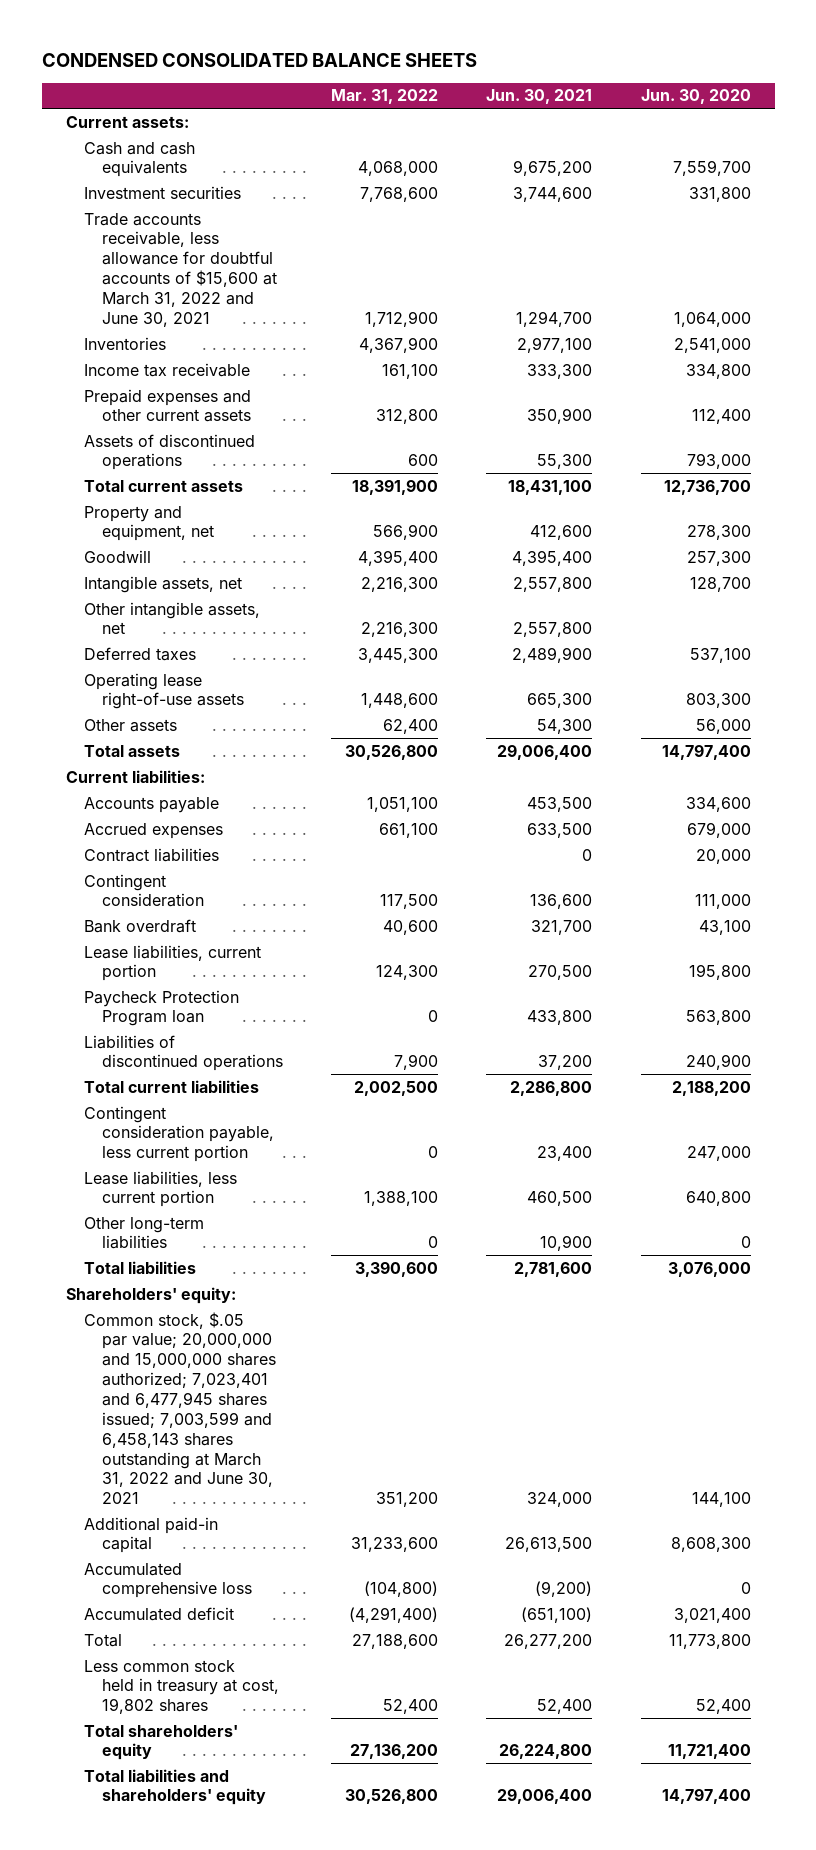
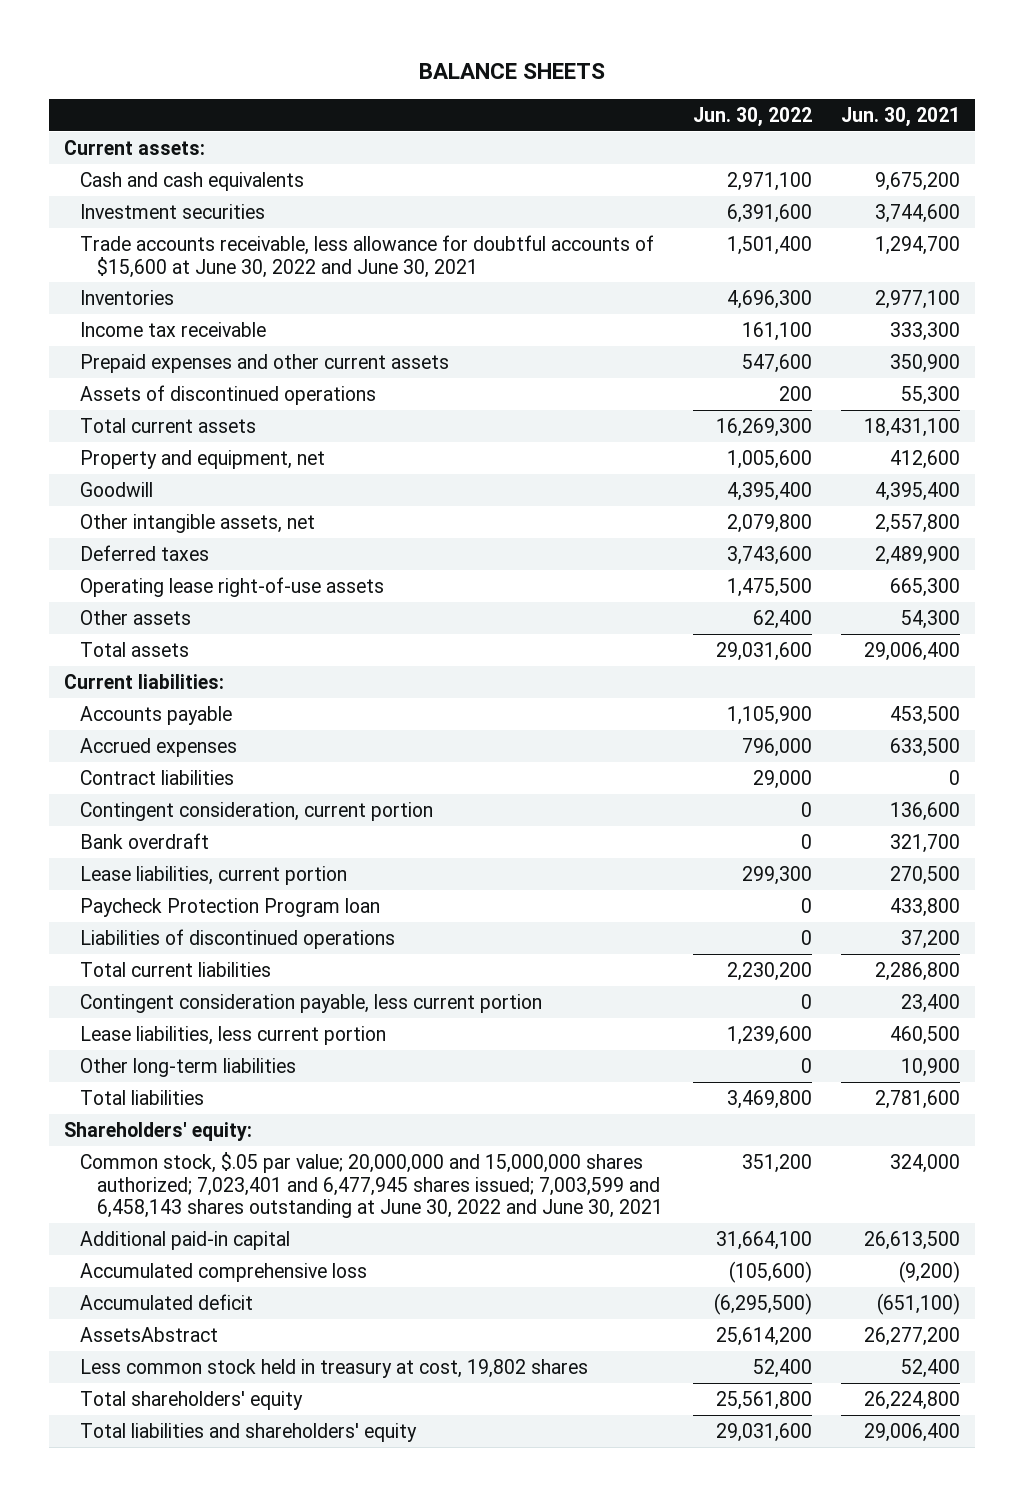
[41,52,477,67] CONDENSED CONSOLIDATED BALANCE SHEETS -> [419,63,606,80] BALANCE SHEETS
[331,89,439,105] Mar. 31, 2022 -> none
[640,89,751,105] Jun. 30, 2020 -> none
none -> [692,106,812,127] Jun. 30, 2022
[83,212,277,327] Trade accounts receivable, less allowance for doubtful accounts of $15,600 at March 31, 2022 and June 30, 2021 -> [80,234,655,278] Trade accounts receivable, less allowance for doubtful accounts of $15,600 at June 30, 2022 and June 30, 2021
[83,575,242,593] Intangible assets, net -> none
[83,873,204,908] Contingent consideration -> [80,801,434,821] Contingent consideration, current portion
[83,1311,276,1505] Common stock, $.05 par value; 20,000,000 and 15,000,000 shares authorized; 7,023,401 and 6,477,945 shares issued; 7,003,599 and 6,458,143 shares outstanding at March 31, 2022 and June 30, 2021 -> [80,1151,664,1219] Common stock, $.05 par value; 20,000,000 and 15,000,000 shares authorized; 7,023,401 and 6,477,945 shares issued; 7,003,599 and 6,458,143 shares outstanding at June 30, 2022 and June 30, 2021
[83,1633,122,1647] Total -> [80,1326,219,1342] AssetsAbstract

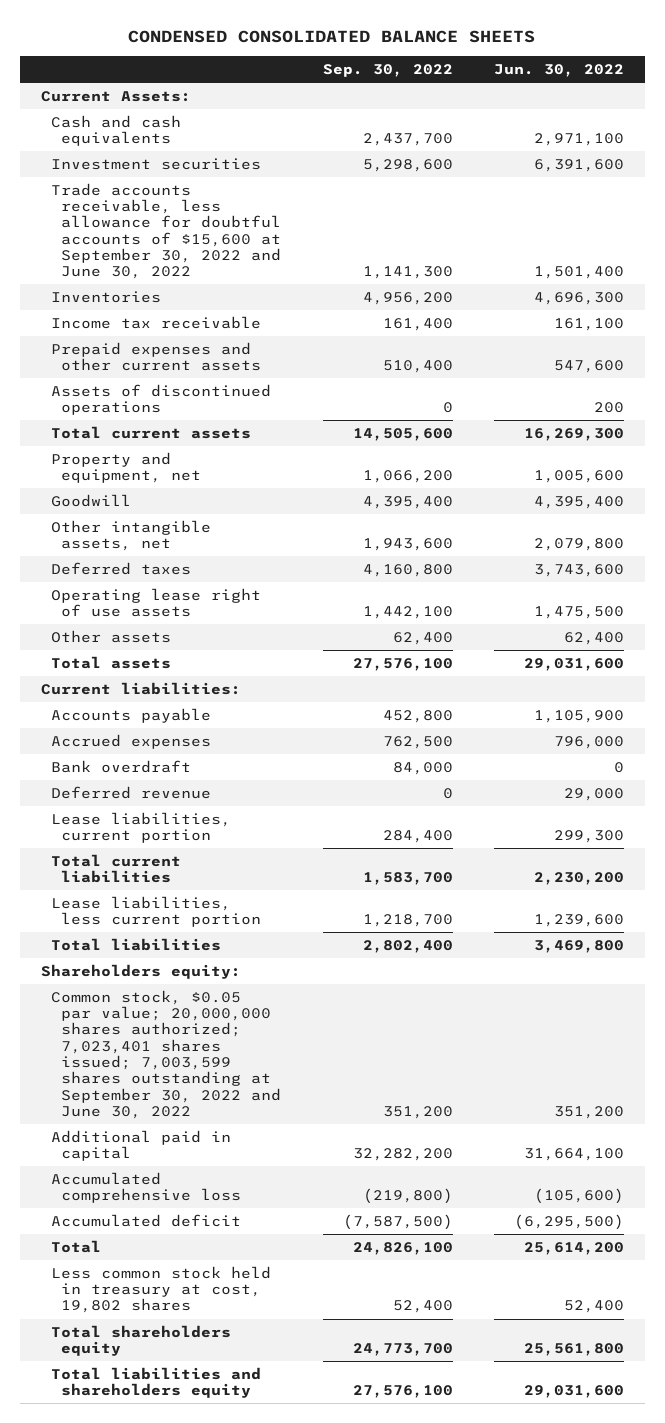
[419,63,606,80] BALANCE SHEETS -> [128,30,536,44] CONDENSED CONSOLIDATED BALANCE SHEETS
[841,106,961,127] Jun. 30, 2021 -> none
none -> [322,64,453,78] Sep. 30, 2022
[63,139,205,155] Current assets: -> [41,90,192,102] Current Assets:
[80,234,655,278] Trade accounts receivable, less allowance for doubtful accounts of $15,600 at June 30, 2022 and June 30, 2021 -> [51,182,282,280] Trade accounts receivable, less allowance for doubtful accounts of $15,600 at September 30, 2022 and June 30, 2022
[80,576,385,597] Operating lease right-of-use assets -> [51,587,262,618] Operating lease right of use assets
[80,769,235,785] Contract liabilities -> none
[80,801,434,821] Contingent consideration, current portion -> none
none -> [51,785,212,799] Deferred revenue
[80,897,381,917] Paycheck Protection Program loan -> none
[80,928,396,949] Liabilities of discontinued operations -> none
[80,993,543,1013] Contingent consideration payable, less current portion -> none
[80,1057,297,1077] Other long-term liabilities -> none
[63,1121,252,1141] Shareholders' equity: -> [41,963,242,979] Shareholders equity:
[80,1151,664,1219] Common stock, $.05 par value; 20,000,000 and 15,000,000 shares authorized; 7,023,401 and 6,477,945 shares issued; 7,003,599 and 6,458,143 shares outstanding at June 30, 2022 and June 30, 2021 -> [51,989,282,1119] Common stock, $0.05 par value; 20,000,000 shares authorized; 7,023,401 shares issued; 7,003,599 shares outstanding at September 30, 2022 and June 30, 2022
[80,1230,291,1250] Additional paid-in capital -> [51,1129,232,1162] Additional paid in capital
[80,1326,219,1342] AssetsAbstract -> [51,1239,102,1253] Total
[80,1390,304,1410] Total shareholders' equity -> [51,1324,232,1357] Total shareholders equity
[80,1422,418,1442] Total liabilities and shareholders' equity -> [51,1366,262,1399] Total liabilities and shareholders equity

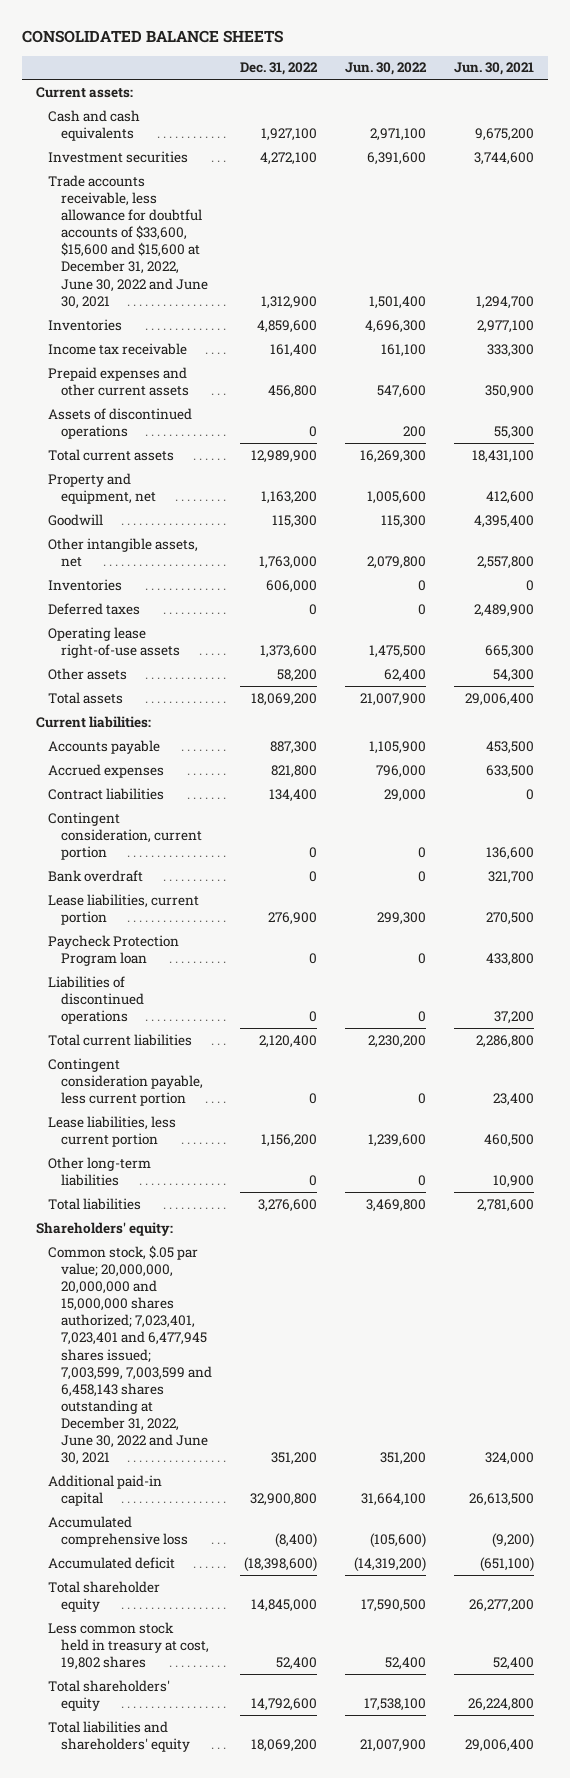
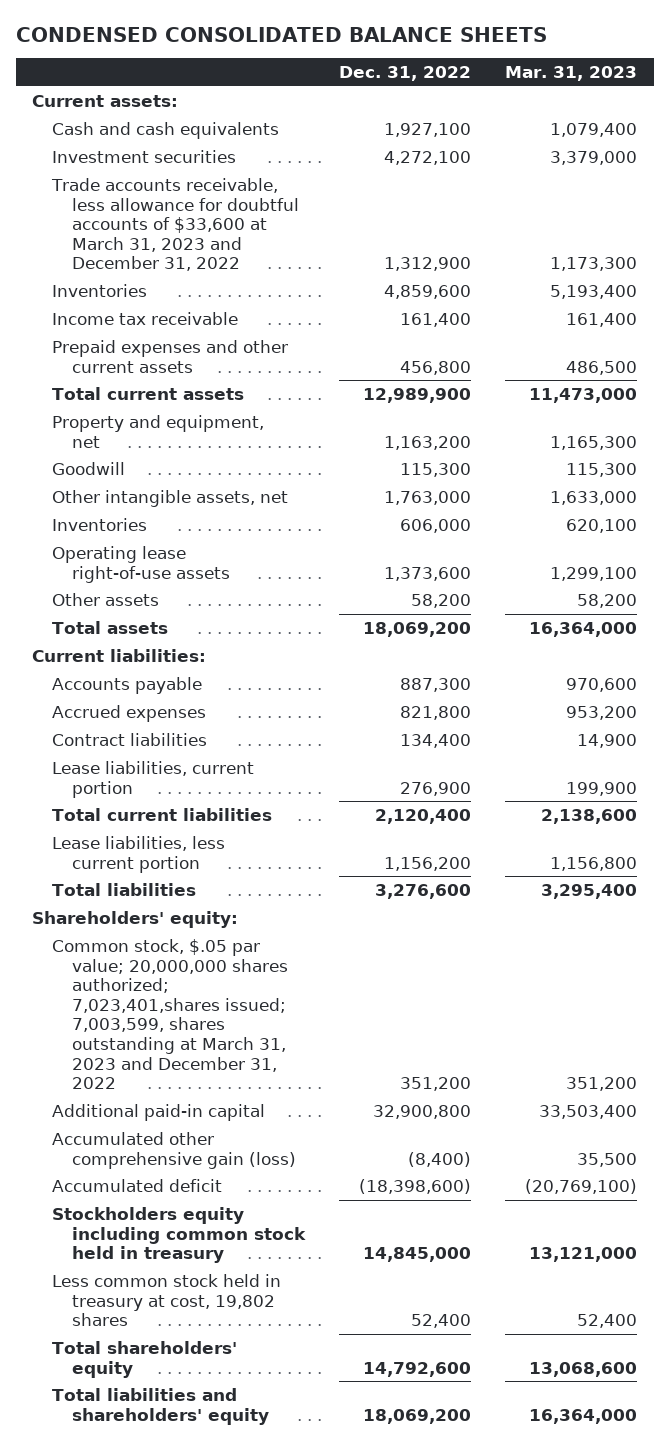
[21,30,283,44] CONSOLIDATED BALANCE SHEETS -> [15,26,547,42] CONDENSED CONSOLIDATED BALANCE SHEETS
[344,62,427,76] Jun. 30, 2022 -> none
[454,62,535,76] Jun. 30, 2021 -> none
none -> [504,66,637,82] Mar. 31, 2023
[48,174,208,309] Trade accounts receivable, less allowance for doubtful accounts of $33,600, $15,600 and $15,600 at December 31, 2022, June 30, 2022 and June 30, 2021 -> [51,177,300,272] Trade accounts receivable, less allowance for doubtful accounts of $33,600 at March 31, 2023 and December 31, 2022
[48,407,193,439] Assets of discontinued operations -> none
[48,602,141,615] Deferred taxes -> none
[48,811,202,860] Contingent consideration, current portion -> none
[48,869,144,882] Bank overdraft -> none
[48,934,180,966] Paycheck Protection Program loan -> none
[48,975,144,1024] Liabilities of discontinued operations -> none
[48,1057,203,1106] Contingent consideration payable, less current portion -> none
[48,1156,152,1186] Other long-term liabilities -> none
[48,1244,212,1466] Common stock, $.05 par value; 20,000,000, 20,000,000 and 15,000,000 shares authorized; 7,023,401, 7,023,401 and 6,477,945 shares issued; 7,003,599, 7,003,599 and 6,458,143 shares outstanding at December 31, 2022, June 30, 2022 and June 30, 2021 -> [52,938,289,1090] Common stock, $.05 par value; 20,000,000 shares authorized; 7,023,401,shares issued; 7,003,599, shares outstanding at March 31, 2023 and December 31, 2022
[48,1515,188,1547] Accumulated comprehensive loss -> [52,1131,297,1169] Accumulated other comprehensive gain (loss)
[48,1580,161,1612] Total shareholder equity -> [52,1206,307,1264] Stockholders equity including common stock held in treasury

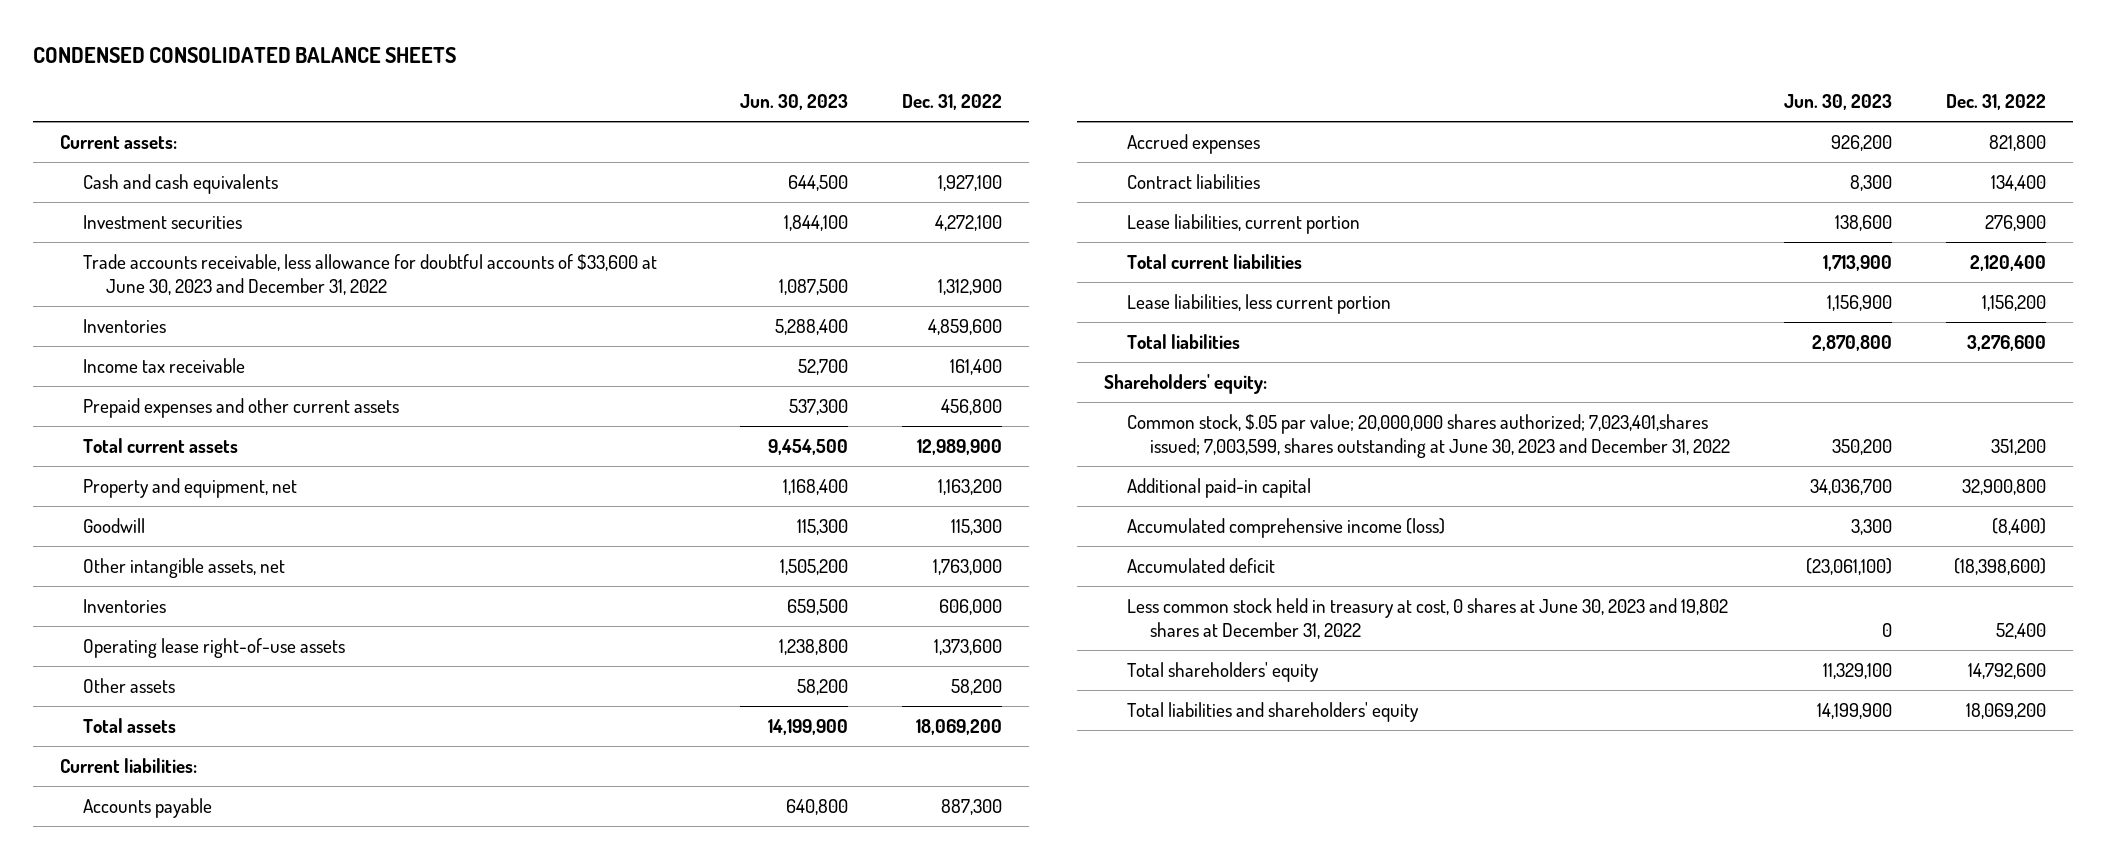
[504,66,637,82] Mar. 31, 2023 -> none
none -> [739,94,848,111] Jun. 30, 2023
[51,177,300,272] Trade accounts receivable, less allowance for doubtful accounts of $33,600 at March 31, 2023 and December 31, 2022 -> [82,253,657,296] Trade accounts receivable, less allowance for doubtful accounts of $33,600 at June 30, 2023 and December 31, 2022
[52,938,289,1090] Common stock, $.05 par value; 20,000,000 shares authorized; 7,023,401,shares issued; 7,003,599, shares outstanding at March 31, 2023 and December 31, 2022 -> [1126,413,1730,459] Common stock, $.05 par value; 20,000,000 shares authorized; 7,023,401,shares issued; 7,003,599, shares outstanding at June 30, 2023 and December 31, 2022
[52,1131,297,1169] Accumulated other comprehensive gain (loss) -> [1126,517,1445,538] Accumulated comprehensive income (loss)
[52,1206,307,1264] Stockholders equity including common stock held in treasury -> none
[52,1273,282,1327] Less common stock held in treasury at cost, 19,802 shares -> [1126,597,1728,640] Less common stock held in treasury at cost, 0 shares at June 30, 2023 and 19,802 shares at December 31, 2022

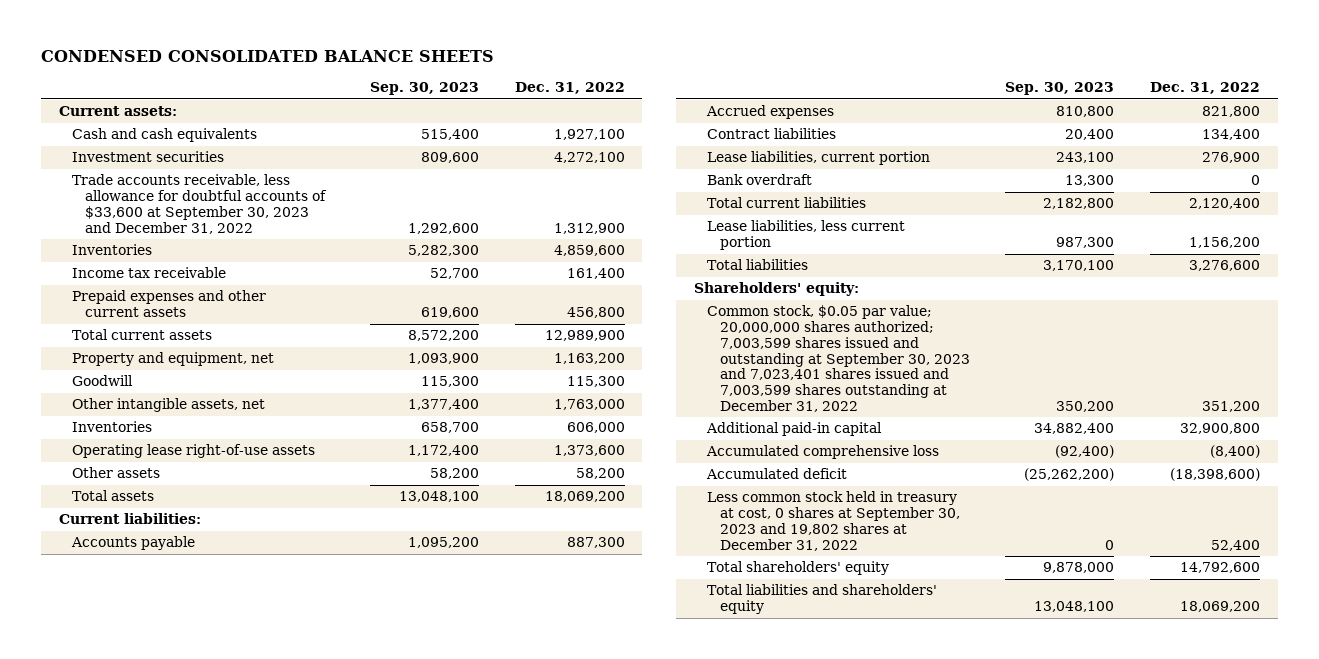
[739,94,848,111] Jun. 30, 2023 -> none
none -> [370,82,480,96] Sep. 30, 2023
[82,253,657,296] Trade accounts receivable, less allowance for doubtful accounts of $33,600 at June 30, 2023 and December 31, 2022 -> [71,174,327,234] Trade accounts receivable, less allowance for doubtful accounts of $33,600 at September 30, 2023 and December 31, 2022
none -> [706,174,812,186] Bank overdraft
[1126,413,1730,459] Common stock, $.05 par value; 20,000,000 shares authorized; 7,023,401,shares issued; 7,003,599, shares outstanding at June 30, 2023 and December 31, 2022 -> [706,305,970,412] Common stock, $0.05 par value; 20,000,000 shares authorized; 7,003,599 shares issued and outstanding at September 30, 2023 and 7,023,401 shares issued and 7,003,599 shares outstanding at December 31, 2022
[1126,517,1445,538] Accumulated comprehensive income (loss) -> [705,445,939,460] Accumulated comprehensive loss
[1126,597,1728,640] Less common stock held in treasury at cost, 0 shares at June 30, 2023 and 19,802 shares at December 31, 2022 -> [706,491,960,551] Less common stock held in treasury at cost, 0 shares at September 30, 2023 and 19,802 shares at December 31, 2022

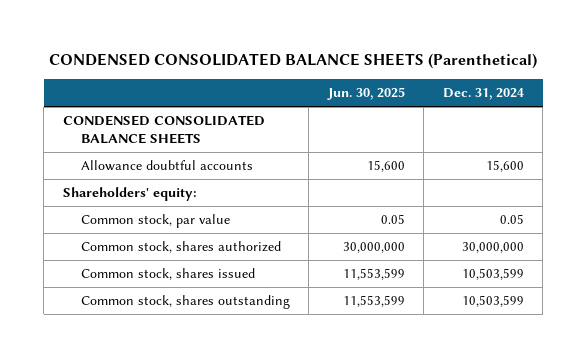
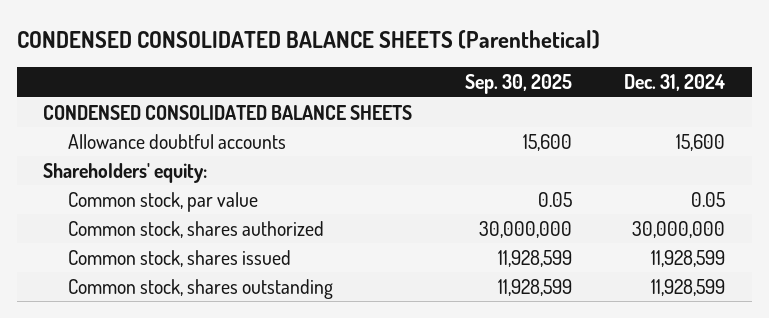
[326,87,405,101] Jun. 30, 2025 -> none
none -> [464,74,572,95] Sep. 30, 2025
[461,268,524,281] 10,503,599 -> [651,249,726,267] 11,928,599
[461,295,524,308] 10,503,599 -> [651,278,726,296] 11,928,599

